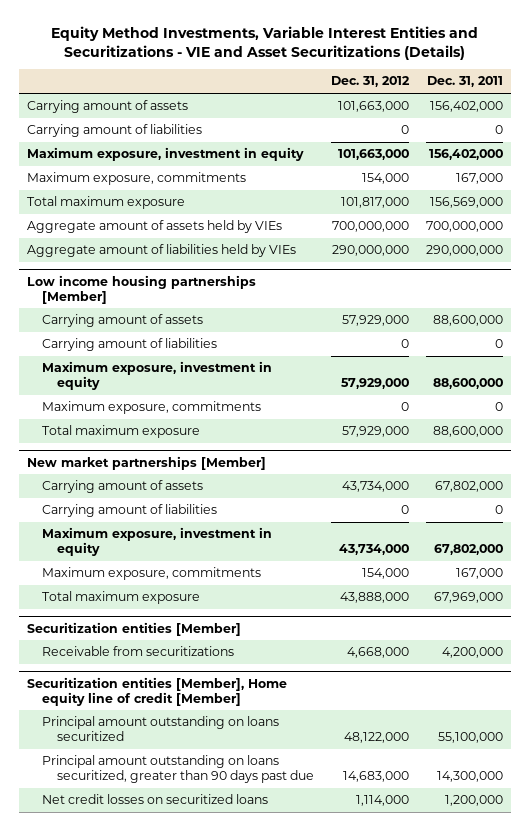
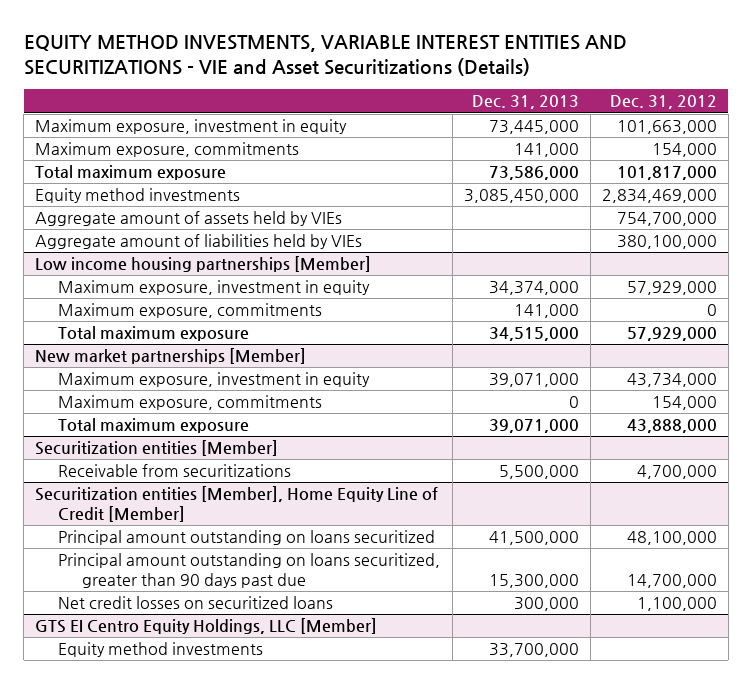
[50,25,478,60] Equity Method Investments, Variable Interest Entities and Securitizations - VIE and Asset Securitizations (Details) -> [23,35,627,77] EQUITY METHOD INVESTMENTS, VARIABLE INTEREST ENTITIES AND SECURITIZATIONS - VIE and Asset Securitizations (Details)
[426,76,503,88] Dec. 31, 2011 -> none
none -> [471,95,579,110] Dec. 31, 2013
[27,100,189,114] Carrying amount of assets -> none
[27,124,203,138] Carrying amount of liabilities -> none
none -> [35,188,241,204] Equity method investments
[331,221,409,233] 700,000,000 -> [616,212,717,227] 754,700,000
[331,245,409,257] 290,000,000 -> [616,235,717,250] 380,100,000
[42,314,204,328] Carrying amount of assets -> none
[42,338,218,352] Carrying amount of liabilities -> none
[42,480,204,494] Carrying amount of assets -> none
[42,504,218,518] Carrying amount of liabilities -> none
[346,647,409,659] 4,668,000 -> [636,465,717,480] 4,700,000
[27,676,288,706] Securitization entities [Member], Home equity line of credit [Member] -> [35,486,439,522] Securitization entities [Member], Home Equity Line of Credit [Member]
[343,732,409,744] 48,122,000 -> [626,531,717,546] 48,100,000
[342,771,409,783] 14,683,000 -> [626,573,717,588] 14,700,000
[355,795,409,807] 1,114,000 -> [636,597,717,612] 1,100,000
none -> [35,618,378,635] GTS EI Centro Equity Holdings, LLC [Member]
none -> [58,642,264,658] Equity method investments

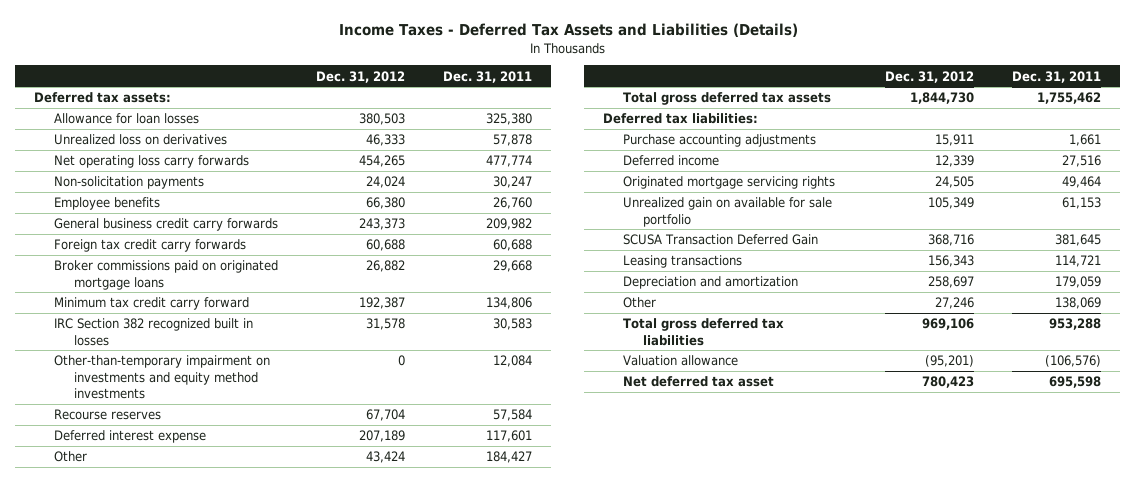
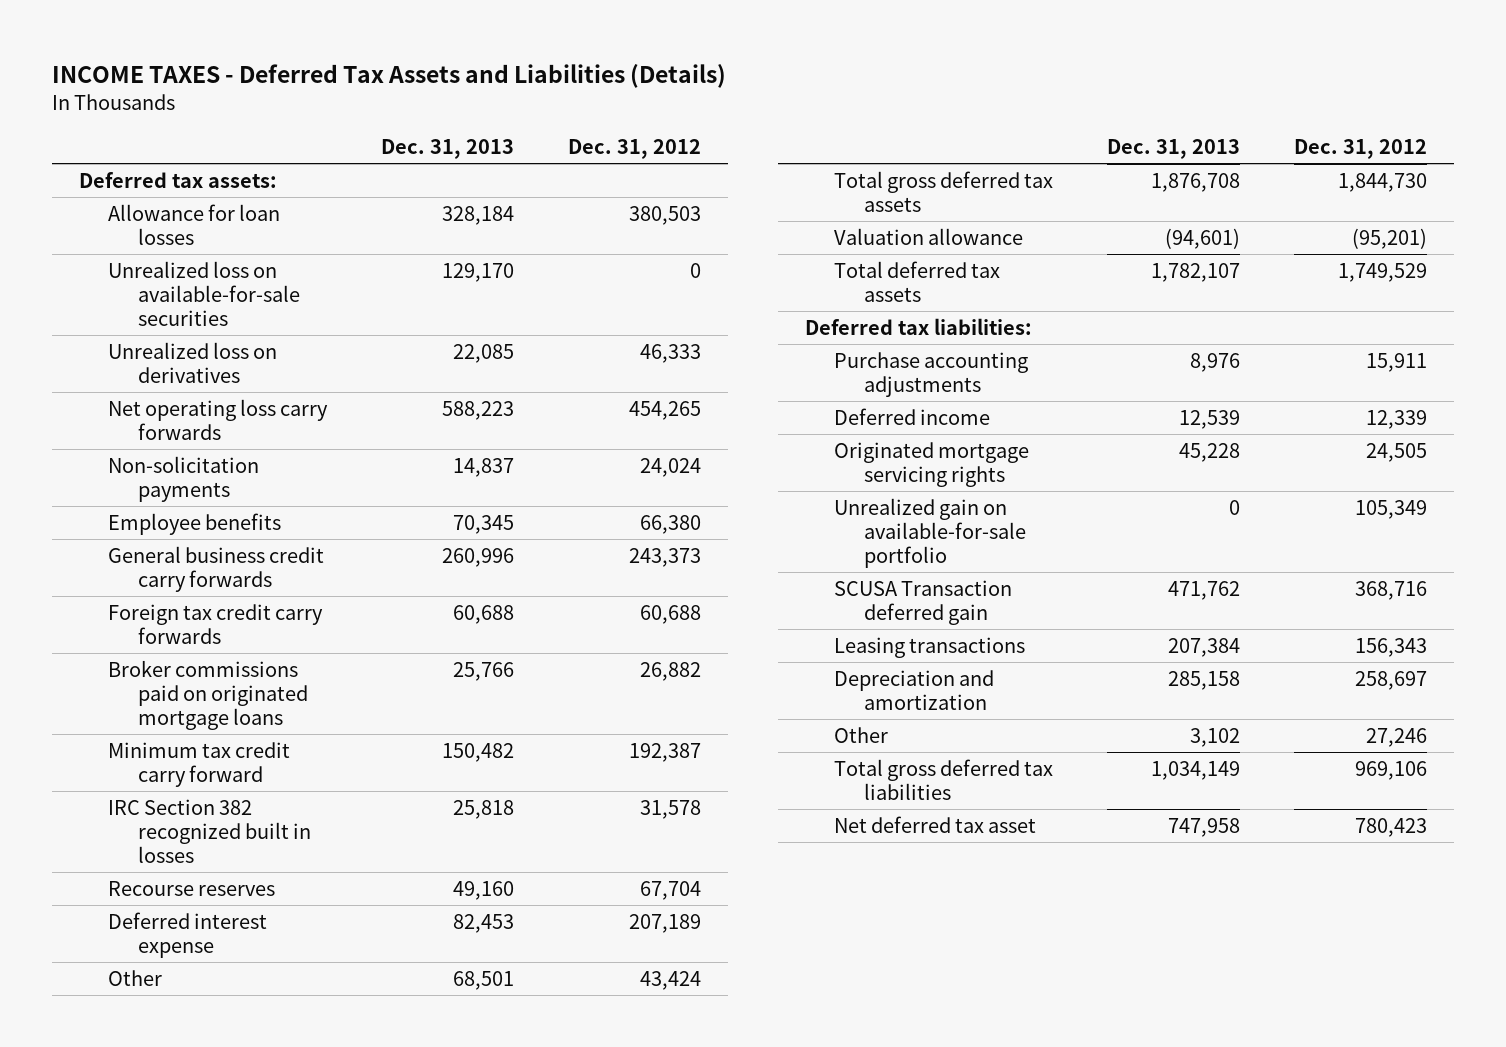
[338,23,798,38] Income Taxes - Deferred Tax Assets and Liabilities (Details) -> [51,63,726,88] INCOME TAXES - Deferred Tax Assets and Liabilities (Details)
[443,70,533,83] Dec. 31, 2011 -> none
none -> [381,138,515,159] Dec. 31, 2013
none -> [108,260,301,326] Unrealized loss on available-for-sale securities
[54,355,271,400] Other-than-temporary impairment on investments and equity method investments -> none
[623,355,739,367] Valuation allowance -> [834,227,1024,245] Valuation allowance
none -> [834,260,1001,302] Total deferred tax assets
[623,197,833,227] Unrealized gain on available for sale portfolio -> [834,497,1027,568] Unrealized gain on available-for-sale portfolio
[623,234,819,246] SCUSA Transaction Deferred Gain -> [834,579,1013,625] SCUSA Transaction deferred gain

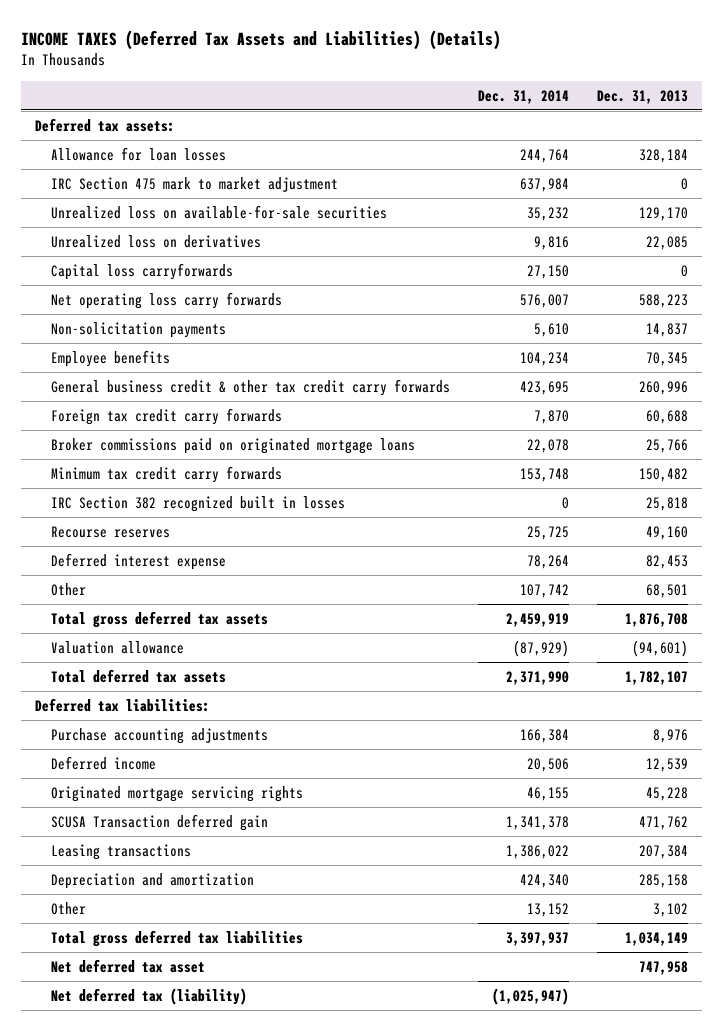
[51,63,726,88] INCOME TAXES - Deferred Tax Assets and Liabilities (Details) -> [21,29,502,50] INCOME TAXES (Deferred Tax Assets and Liabilities) (Details)
[567,138,701,159] Dec. 31, 2012 -> none
none -> [478,89,570,104] Dec. 31, 2014
none -> [51,176,339,192] IRC Section 475 mark to market adjustment
none -> [51,262,234,280] Capital loss carryforwards
[108,545,325,592] General business credit carry forwards -> [51,378,451,396] General business credit & other tax credit carry forwards
[108,741,291,787] Minimum tax credit carry forward -> [51,465,283,483] Minimum tax credit carry forwards
[834,497,1027,568] Unrealized gain on available-for-sale portfolio -> none
none -> [51,987,248,1005] Net deferred tax (liability)

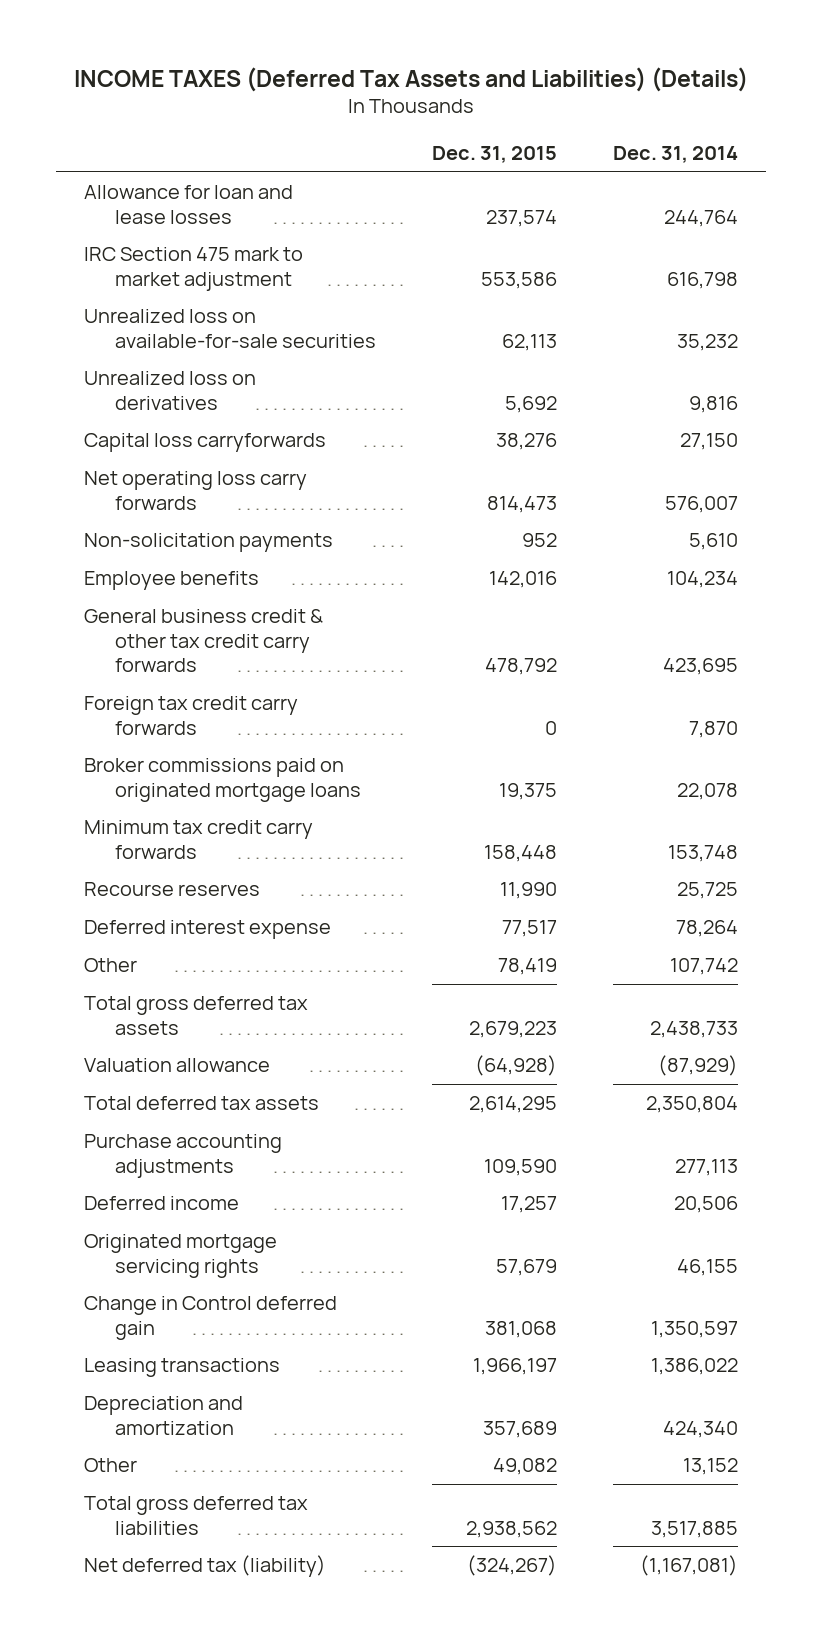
[597,89,689,104] Dec. 31, 2013 -> none
none -> [432,145,558,163] Dec. 31, 2015
[35,117,176,132] Deferred tax assets: -> none
[51,146,227,161] Allowance for loan losses -> [83,185,293,224] Allowance for loan and lease losses
[520,177,570,192] 637,984 -> [667,271,739,289] 616,798
[51,495,346,512] IRC Section 382 recognized built in losses -> none
[506,612,570,627] 2,459,919 -> [650,1020,739,1038] 2,438,733
[35,697,211,712] Deferred tax liabilities: -> none
[506,670,570,685] 2,371,990 -> [646,1096,739,1114] 2,350,804
[520,728,570,743] 166,384 -> [675,1158,739,1176] 277,113
[51,813,269,831] SCUSA Transaction deferred gain -> [83,1296,337,1340] Change in Control deferred gain
[506,815,570,830] 1,341,378 -> [651,1320,739,1338] 1,350,597
[51,958,206,973] Net deferred tax asset -> none
[506,931,570,946] 3,397,937 -> [651,1520,739,1538] 3,517,885
[492,987,570,1005] (1,025,947) -> [640,1555,739,1577] (1,167,081)

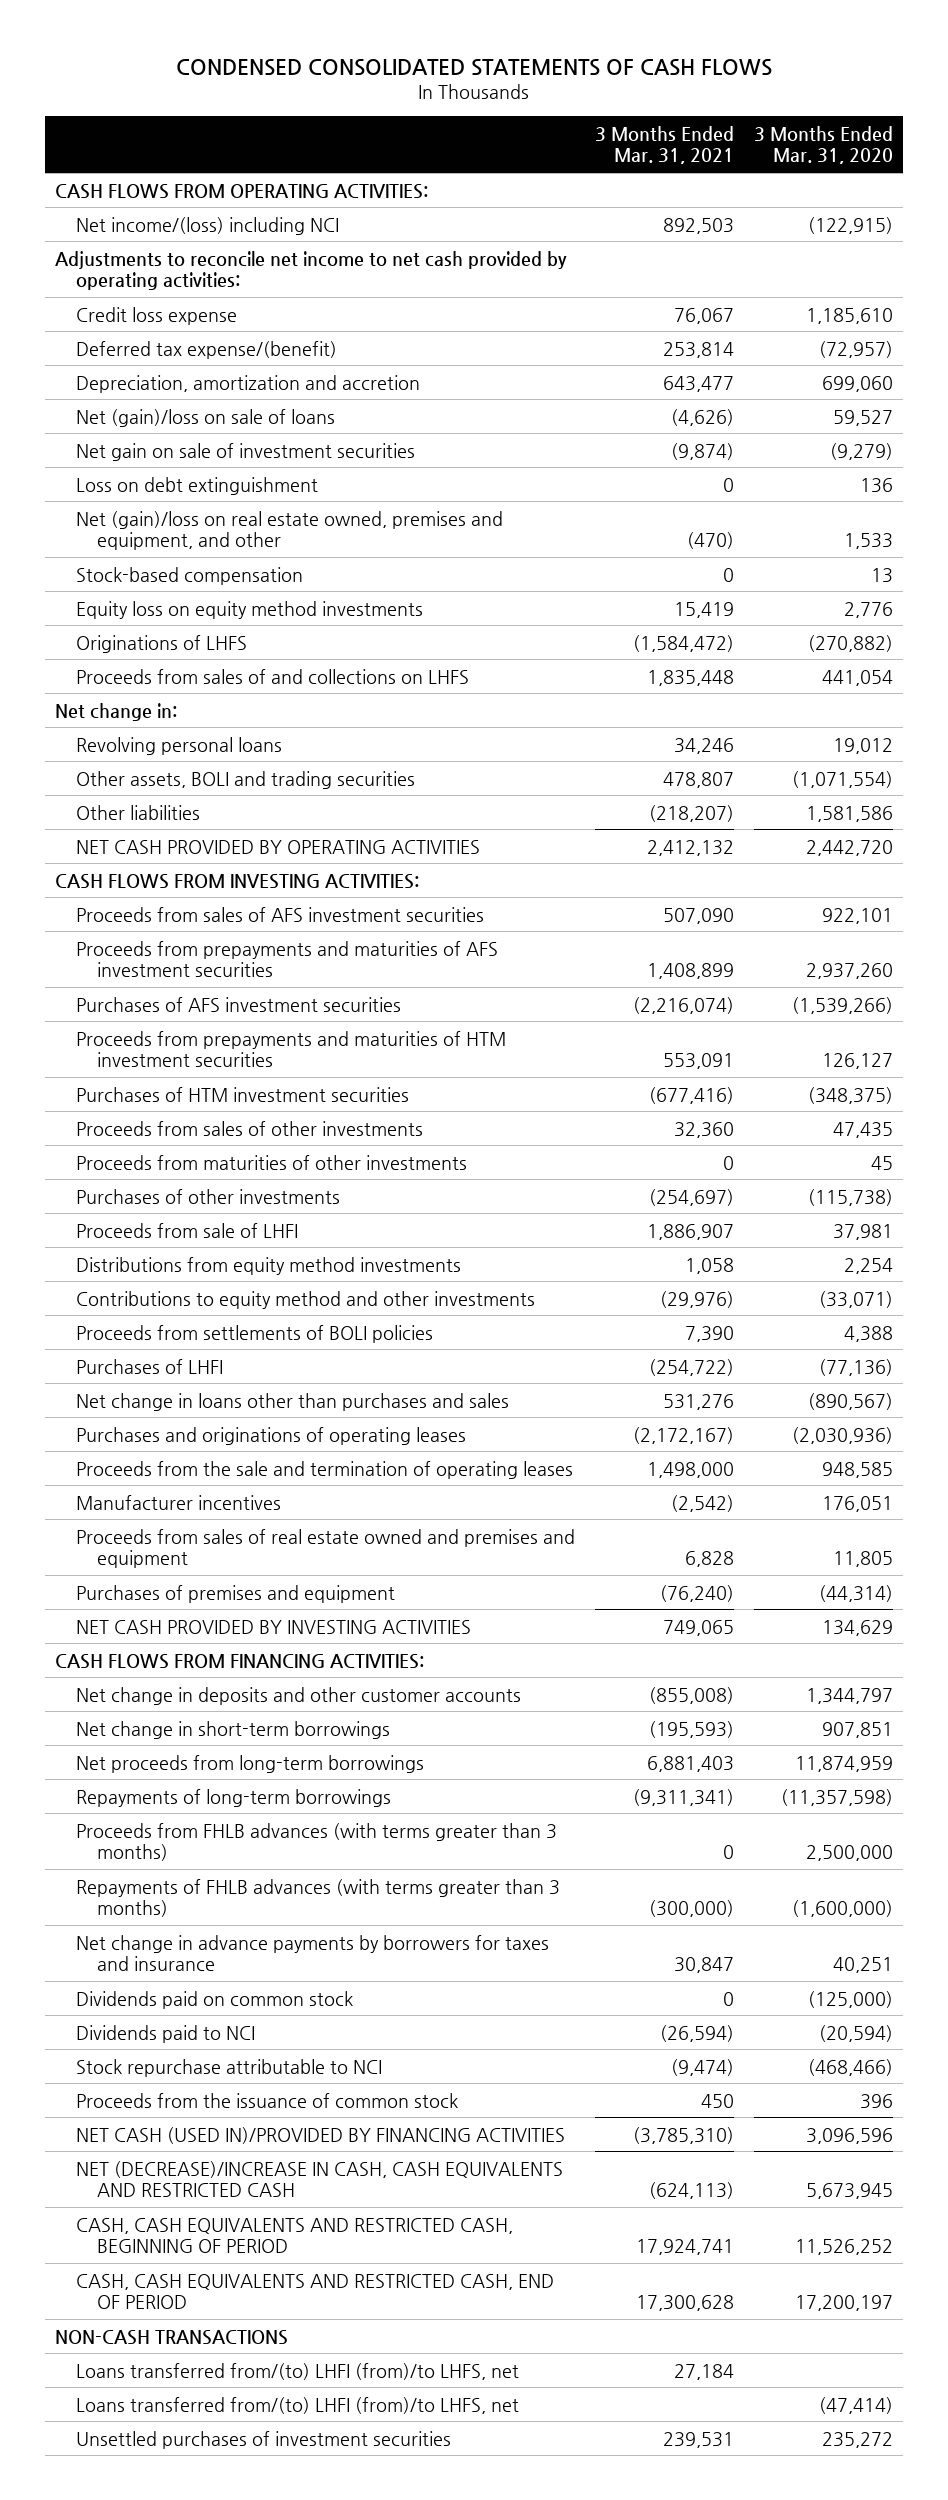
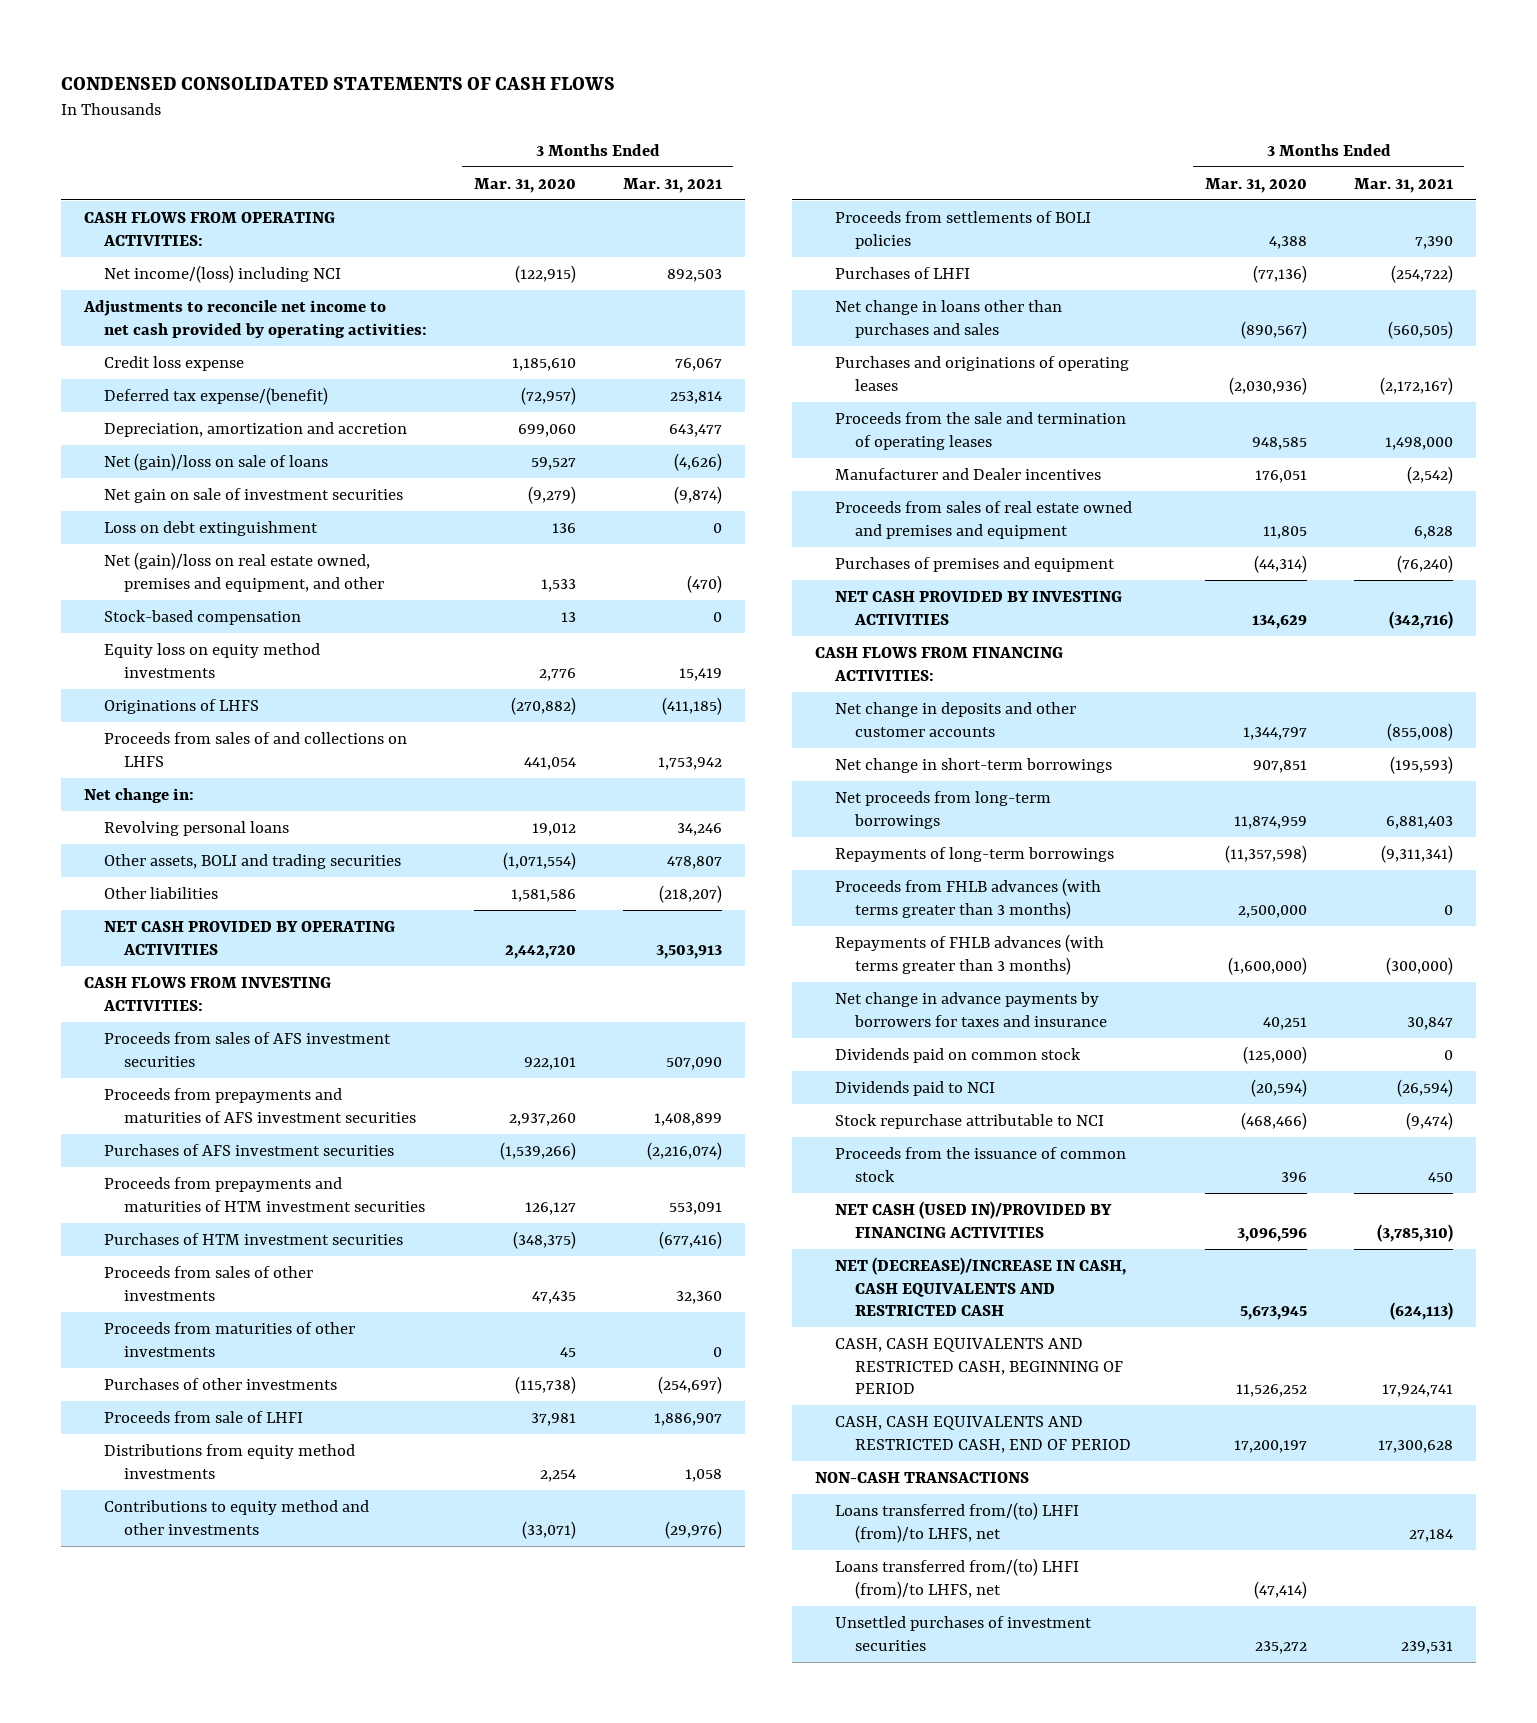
[632,634,734,652] (1,584,472) -> [661,696,722,715] (411,185)
[646,669,734,686] 1,835,448 -> [657,756,722,770] 1,753,942
[646,839,734,856] 2,412,132 -> [655,944,722,959] 3,503,913
[662,1393,734,1410] 531,276 -> [1387,320,1453,339] (560,505)
[76,1494,282,1510] Manufacturer incentives -> [835,467,1102,480] Manufacturer and Dealer incentives
[662,1619,734,1636] 749,065 -> [1388,610,1453,629] (342,716)

